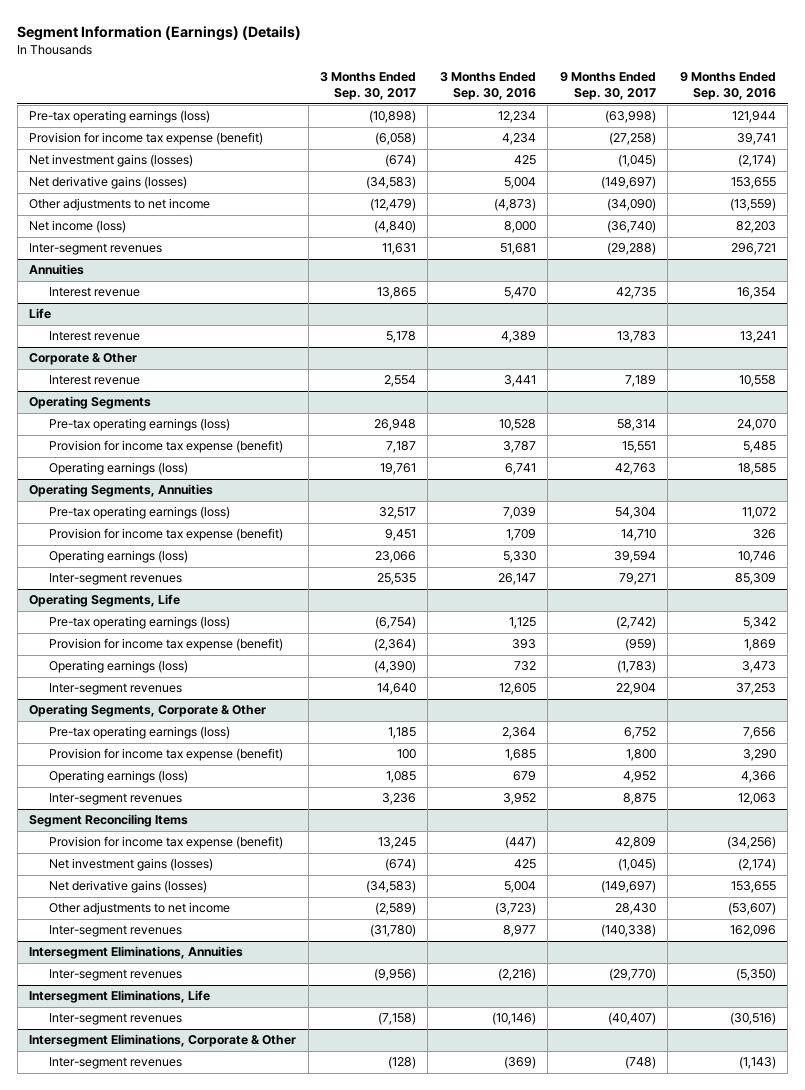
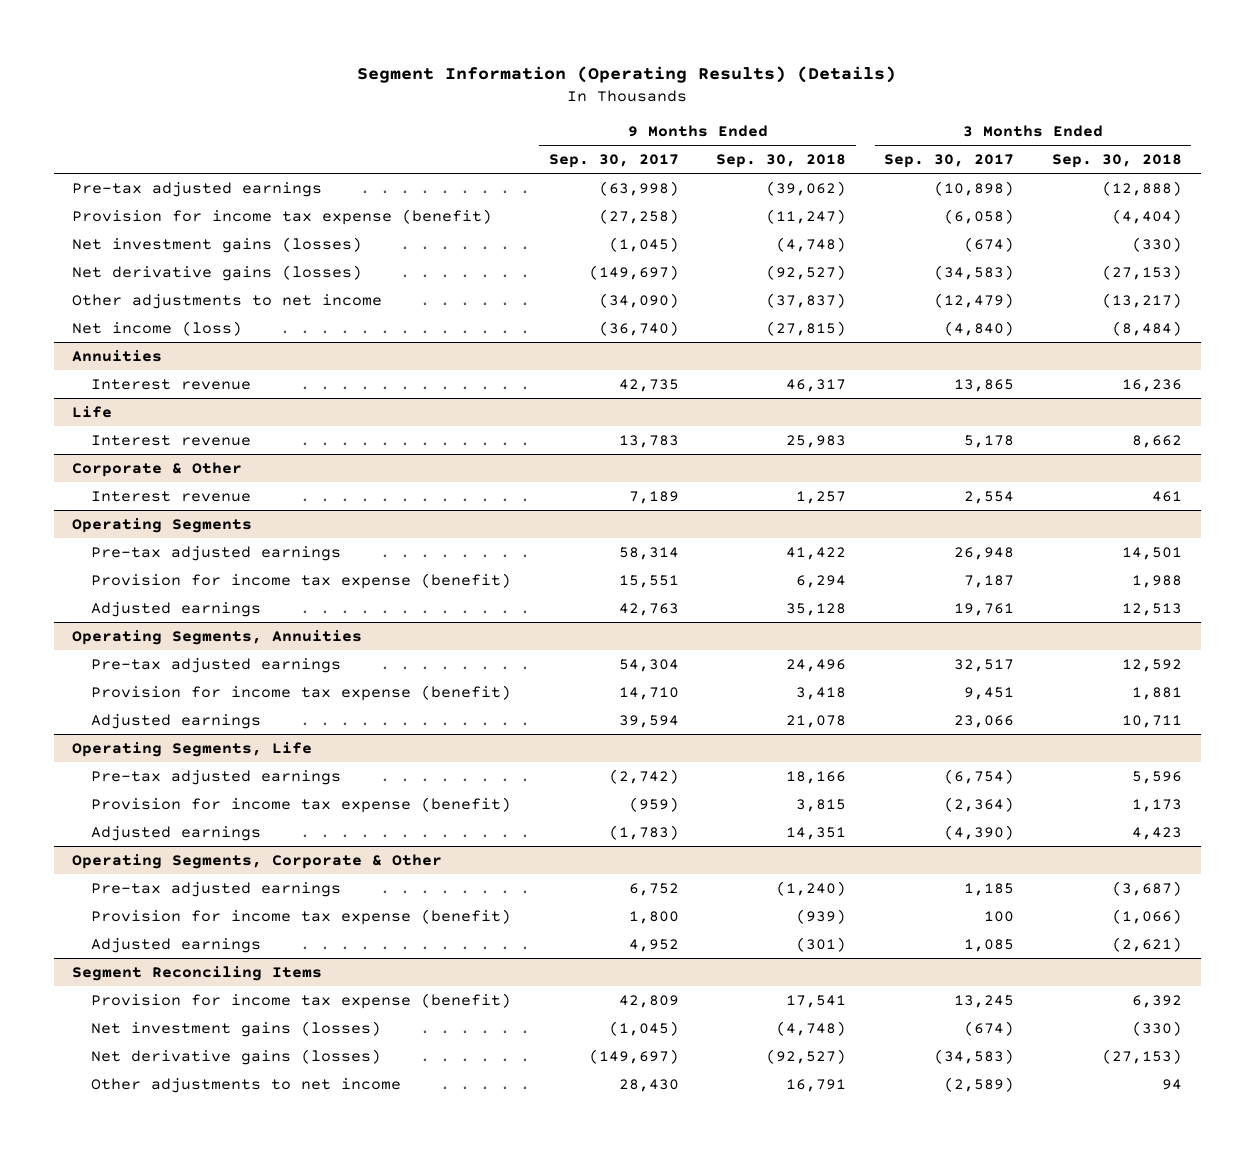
[17,25,302,41] Segment Information (Earnings) (Details) -> [357,65,897,83] Segment Information (Operating Results) (Details)
[439,72,536,101] 3 Months Ended Sep. 30, 2016 -> none
[679,72,776,101] 9 Months Ended Sep. 30, 2016 -> none
none -> [716,154,847,169] Sep. 30, 2018
none -> [1051,154,1182,169] Sep. 30, 2018
[29,110,211,124] Pre-tax operating earnings (loss) -> [72,181,323,197] Pre-tax adjusted earnings
[29,243,163,256] Inter-segment revenues -> none
[48,418,230,432] Pre-tax operating earnings (loss) -> [91,545,342,561] Pre-tax adjusted earnings
[48,462,188,476] Operating earnings (loss) -> [91,601,262,617] Adjusted earnings
[48,506,230,520] Pre-tax operating earnings (loss) -> [91,657,342,673] Pre-tax adjusted earnings
[48,573,182,586] Inter-segment revenues -> none
[48,550,188,564] Operating earnings (loss) -> [91,713,262,729] Adjusted earnings
[48,616,230,630] Pre-tax operating earnings (loss) -> [91,769,342,785] Pre-tax adjusted earnings
[48,683,182,696] Inter-segment revenues -> none
[48,660,188,674] Operating earnings (loss) -> [91,825,262,841] Adjusted earnings
[48,726,230,740] Pre-tax operating earnings (loss) -> [91,881,342,897] Pre-tax adjusted earnings
[48,793,182,806] Inter-segment revenues -> none
[48,770,188,784] Operating earnings (loss) -> [91,937,262,953] Adjusted earnings
[48,925,182,938] Inter-segment revenues -> none
[29,946,244,960] Intersegment Eliminations, Annuities -> none
[48,969,182,982] Inter-segment revenues -> none
[29,990,211,1004] Intersegment Eliminations, Life -> none
[48,1013,182,1026] Inter-segment revenues -> none
[29,1034,297,1048] Intersegment Eliminations, Corporate & Other -> none
[48,1057,182,1070] Inter-segment revenues -> none

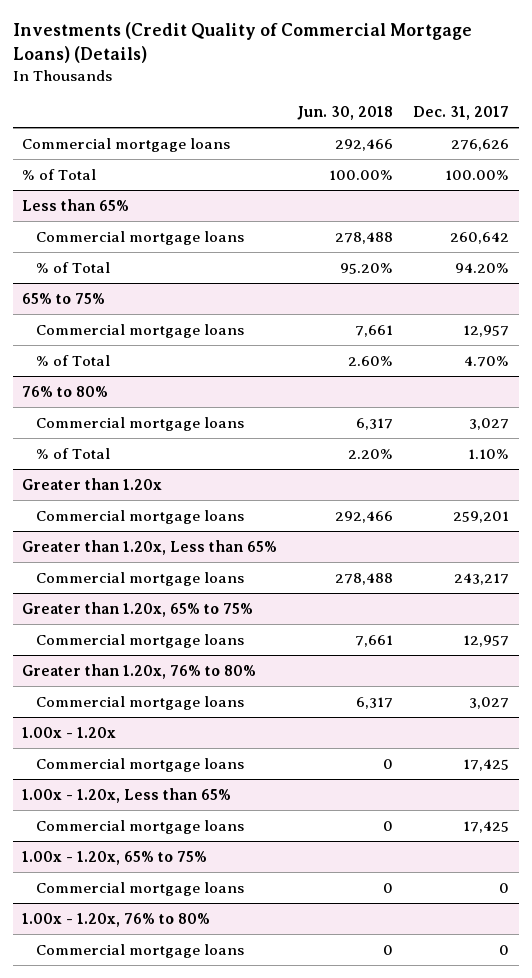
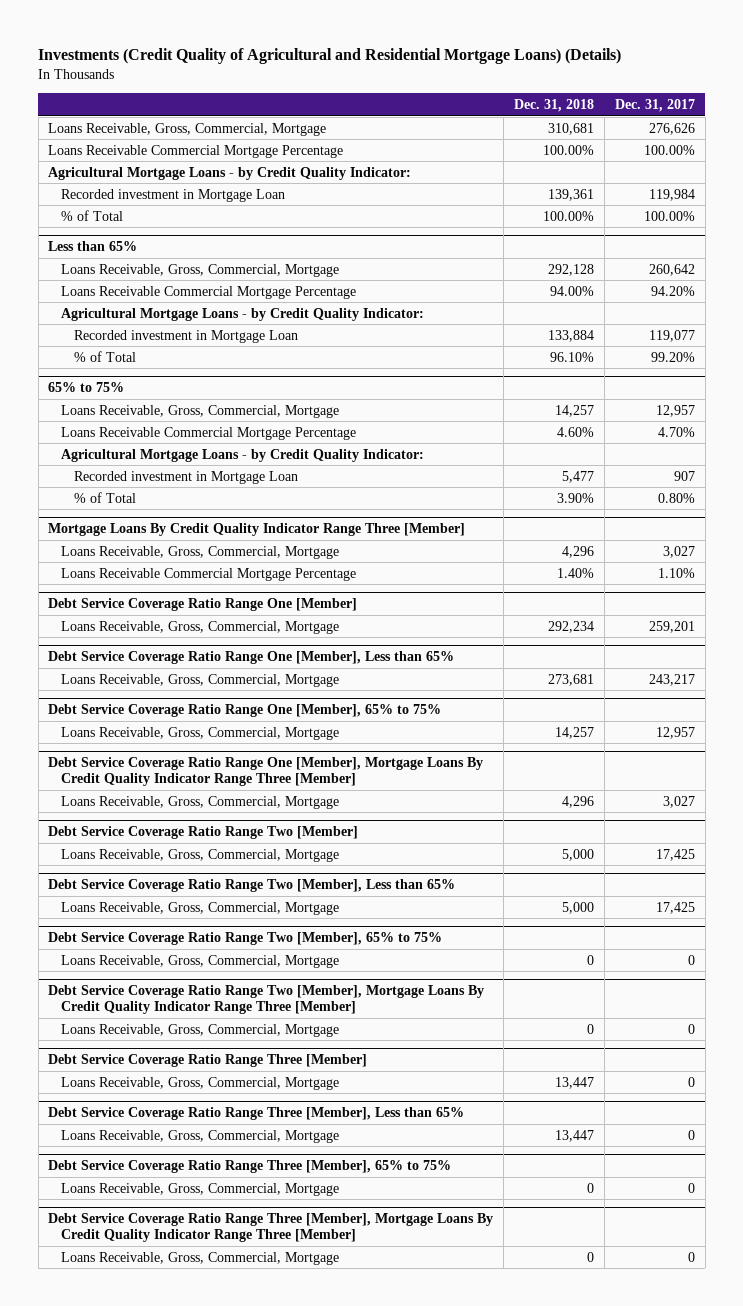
[12,22,472,64] Investments (Credit Quality of Commercial Mortgage Loans) (Details) -> [38,48,622,65] Investments (Credit Quality of Agricultural and Residential Mortgage Loans) (Details)
[297,105,394,120] Jun. 30, 2018 -> none
none -> [514,99,595,113] Dec. 31, 2018
[22,137,231,152] Commercial mortgage loans -> [48,122,327,136] Loans Receivable, Gross, Commercial, Mortgage
none -> [48,144,344,158] Loans Receivable Commercial Mortgage Percentage
none -> [48,166,412,180] Agricultural Mortgage Loans - by Credit Quality Indicator:
none -> [61,188,286,202] Recorded investment in Mortgage Loan
[36,230,245,245] Commercial mortgage loans -> [61,263,340,277] Loans Receivable, Gross, Commercial, Mortgage
none -> [61,285,357,299] Loans Receivable Commercial Mortgage Percentage
none -> [61,307,425,321] Agricultural Mortgage Loans - by Credit Quality Indicator:
none -> [73,329,298,343] Recorded investment in Mortgage Loan
[455,262,510,273] 94.20% -> [650,351,695,362] 99.20%
[36,447,111,459] % of Total -> none
[22,539,278,555] Greater than 1.20x, Less than 65% -> none
[22,601,254,617] Greater than 1.20x, 65% to 75% -> none
[22,663,257,679] Greater than 1.20x, 76% to 80% -> none
[22,787,232,803] 1.00x - 1.20x, Less than 65% -> none
[22,850,208,865] 1.00x - 1.20x, 65% to 75% -> none
[22,912,211,927] 1.00x - 1.20x, 76% to 80% -> none
[36,323,245,338] Commercial mortgage loans -> [61,404,340,418] Loans Receivable, Gross, Commercial, Mortgage
none -> [61,426,357,440] Loans Receivable Commercial Mortgage Percentage
none -> [61,448,425,462] Agricultural Mortgage Loans - by Credit Quality Indicator:
none -> [73,470,298,484] Recorded investment in Mortgage Loan
[464,355,510,367] 4.70% -> [657,492,695,503] 0.80%
[22,385,109,397] 76% to 80% -> [48,522,466,536] Mortgage Loans By Credit Quality Indicator Range Three [Member]
[36,416,245,431] Commercial mortgage loans -> [61,545,340,559] Loans Receivable, Gross, Commercial, Mortgage
none -> [61,567,357,581] Loans Receivable Commercial Mortgage Percentage
[22,477,163,490] Greater than 1.20x -> [48,597,358,611] Debt Service Coverage Ratio Range One [Member]
[36,509,245,524] Commercial mortgage loans -> [61,620,340,634] Loans Receivable, Gross, Commercial, Mortgage
none -> [48,650,455,664] Debt Service Coverage Ratio Range One [Member], Less than 65%
[36,571,245,586] Commercial mortgage loans -> [61,673,340,687] Loans Receivable, Gross, Commercial, Mortgage
none -> [48,703,442,717] Debt Service Coverage Ratio Range One [Member], 65% to 75%
[36,633,245,648] Commercial mortgage loans -> [61,726,340,740] Loans Receivable, Gross, Commercial, Mortgage
none -> [48,756,484,787] Debt Service Coverage Ratio Range One [Member], Mortgage Loans By Credit Quality Indicator Range Three [Member]
[36,695,245,710] Commercial mortgage loans -> [61,795,340,809] Loans Receivable, Gross, Commercial, Mortgage
[22,726,117,738] 1.00x - 1.20x -> [48,825,359,839] Debt Service Coverage Ratio Range Two [Member]
[36,757,245,772] Commercial mortgage loans -> [61,848,340,862] Loans Receivable, Gross, Commercial, Mortgage
none -> [48,878,456,892] Debt Service Coverage Ratio Range Two [Member], Less than 65%
[36,819,245,834] Commercial mortgage loans -> [61,901,340,915] Loans Receivable, Gross, Commercial, Mortgage
none -> [48,931,443,945] Debt Service Coverage Ratio Range Two [Member], 65% to 75%
[36,881,245,896] Commercial mortgage loans -> [61,954,340,968] Loans Receivable, Gross, Commercial, Mortgage
none -> [48,984,485,1015] Debt Service Coverage Ratio Range Two [Member], Mortgage Loans By Credit Quality Indicator Range Three [Member]
[36,943,245,958] Commercial mortgage loans -> [61,1023,340,1037] Loans Receivable, Gross, Commercial, Mortgage
none -> [48,1053,368,1067] Debt Service Coverage Ratio Range Three [Member]
none -> [61,1076,340,1090] Loans Receivable, Gross, Commercial, Mortgage
none -> [48,1106,465,1120] Debt Service Coverage Ratio Range Three [Member], Less than 65%
none -> [61,1129,340,1143] Loans Receivable, Gross, Commercial, Mortgage
none -> [48,1159,452,1173] Debt Service Coverage Ratio Range Three [Member], 65% to 75%
none -> [61,1182,340,1196] Loans Receivable, Gross, Commercial, Mortgage
none -> [48,1212,494,1243] Debt Service Coverage Ratio Range Three [Member], Mortgage Loans By Credit Quality Indicator Range Three [Member]
none -> [61,1251,340,1265] Loans Receivable, Gross, Commercial, Mortgage

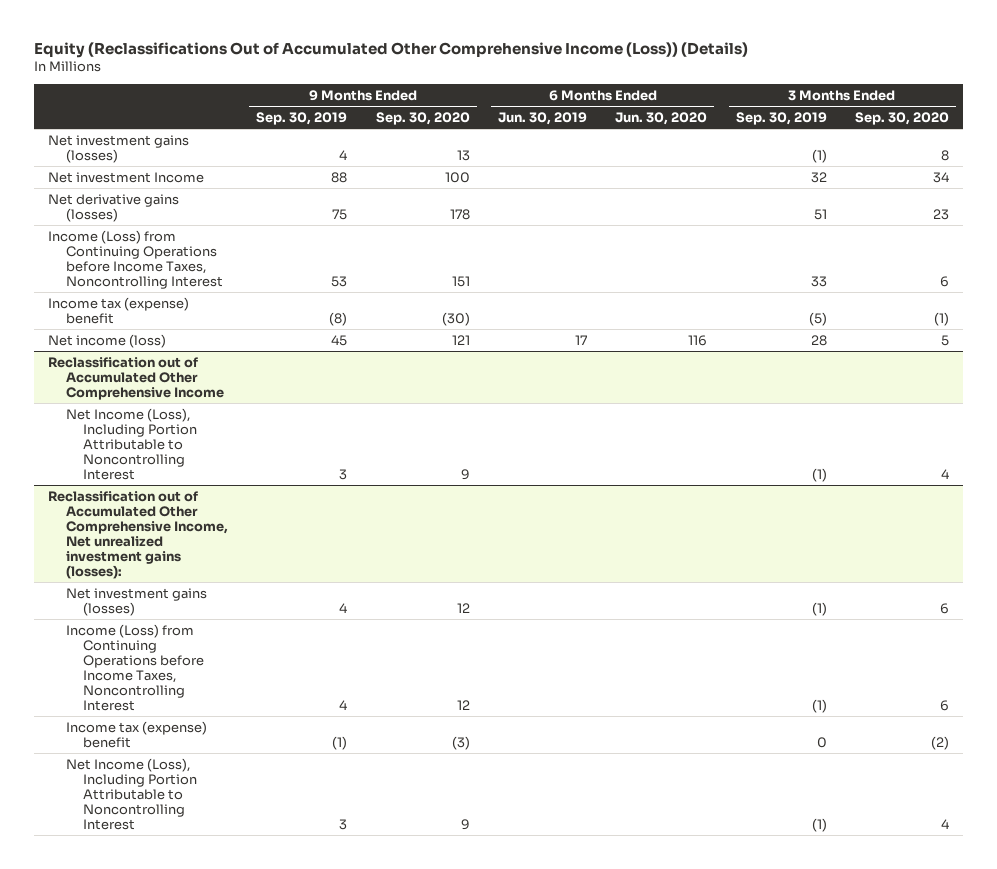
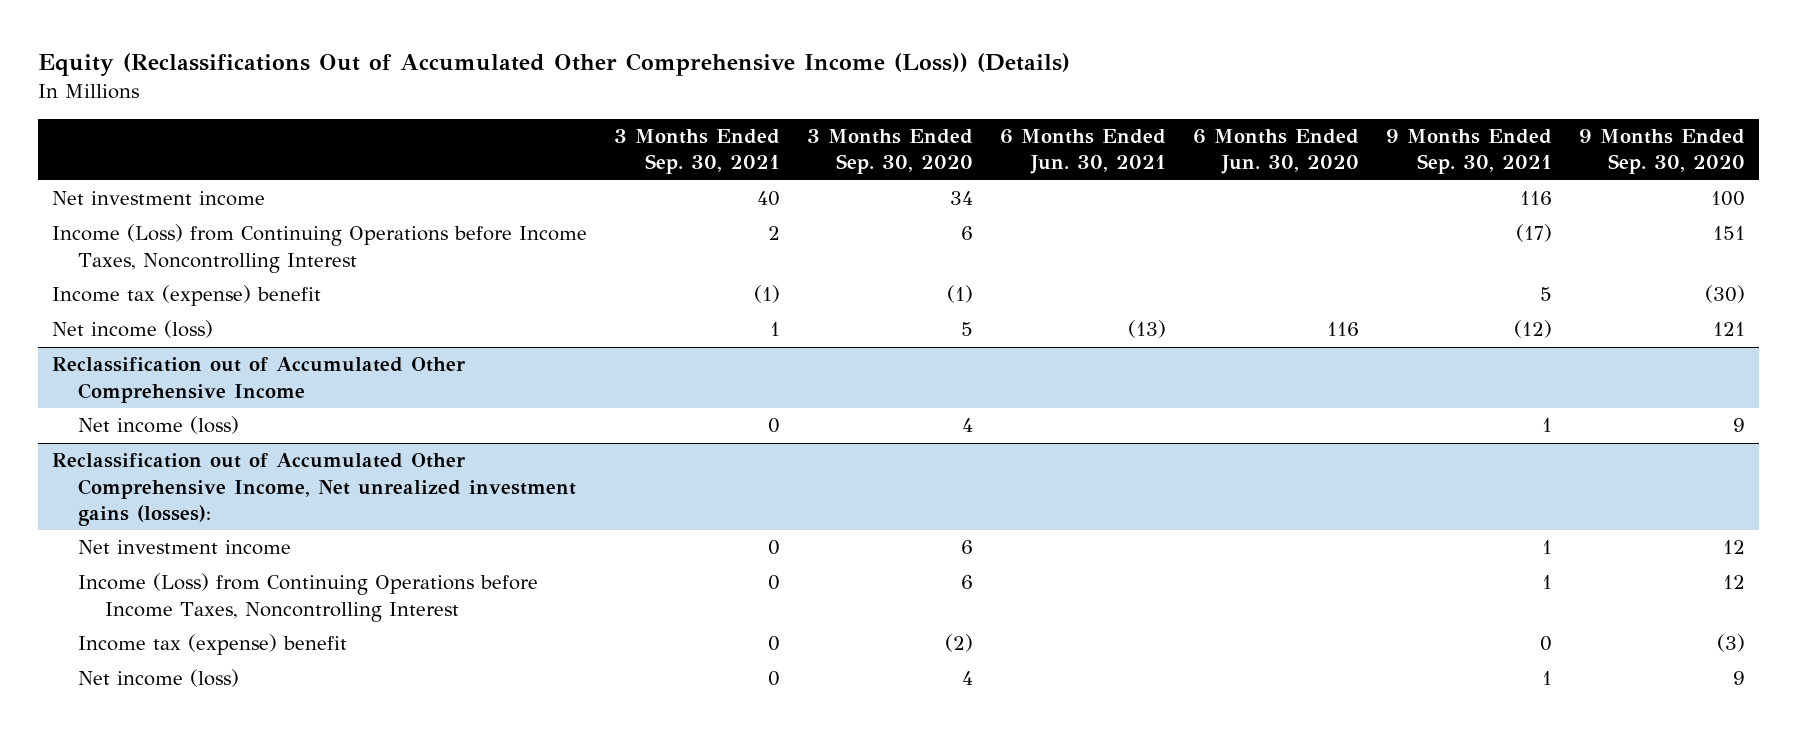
[256,112,348,126] Sep. 30, 2019 -> none
[497,112,587,126] Jun. 30, 2019 -> none
[735,112,827,126] Sep. 30, 2019 -> none
none -> [613,129,780,175] 3 Months Ended Sep. 30, 2021
none -> [1000,129,1167,175] 6 Months Ended Jun. 30, 2021
none -> [1386,129,1553,175] 9 Months Ended Sep. 30, 2021
[48,134,190,163] Net investment gains (losses) -> none
[48,193,180,222] Net derivative gains (losses) -> none
[48,171,205,183] Net investment Income -> [51,191,265,207] Net investment income
[65,407,198,480] Net Income (Loss), Including Portion Attributable to Noncontrolling Interest -> none
none -> [78,416,240,435] Net income (loss)
[65,587,207,616] Net investment gains (losses) -> [78,540,292,556] Net investment income
[65,757,198,830] Net Income (Loss), Including Portion Attributable to Noncontrolling Interest -> none
none -> [78,669,240,688] Net income (loss)

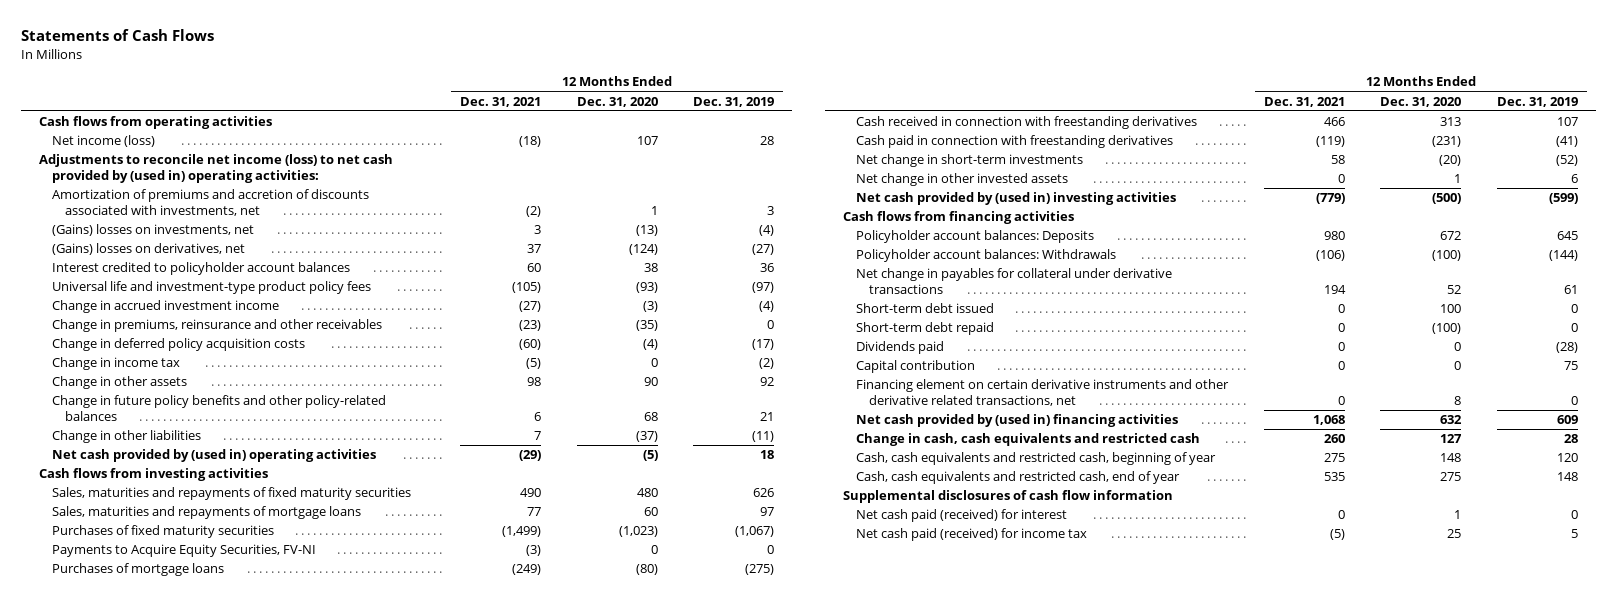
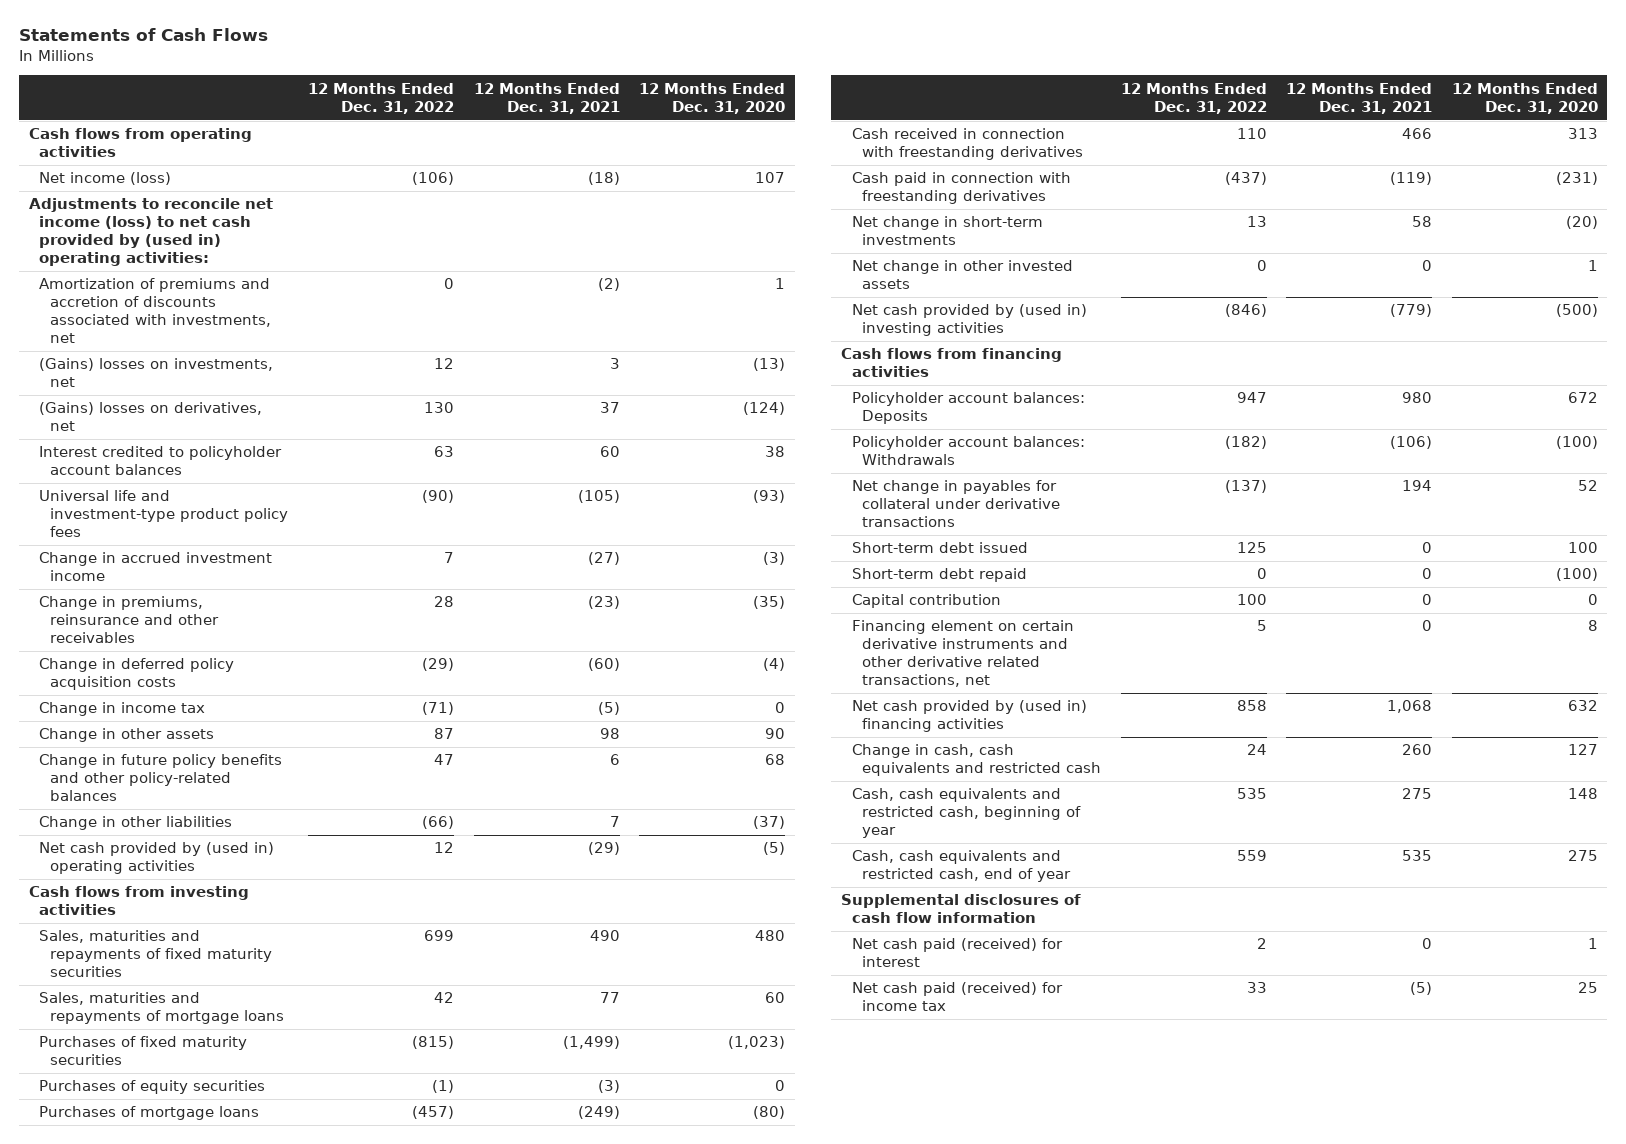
[693,96,775,107] Dec. 31, 2019 -> none
none -> [308,82,455,114] 12 Months Ended Dec. 31, 2022
[52,544,317,558] Payments to Acquire Equity Securities, FV-NI -> [39,1080,266,1095] Purchases of equity securities
[855,341,944,355] Dividends paid -> none

